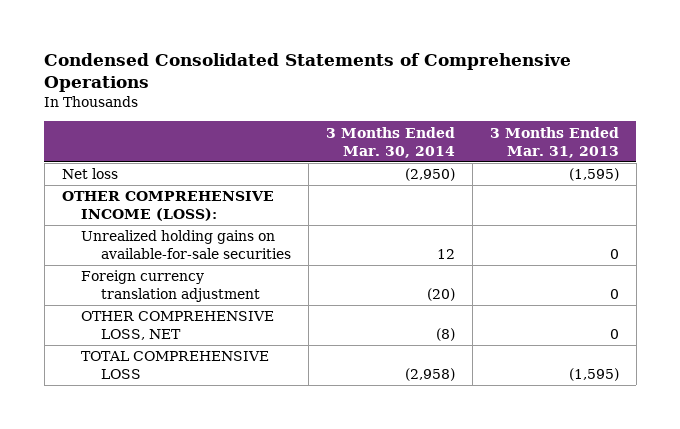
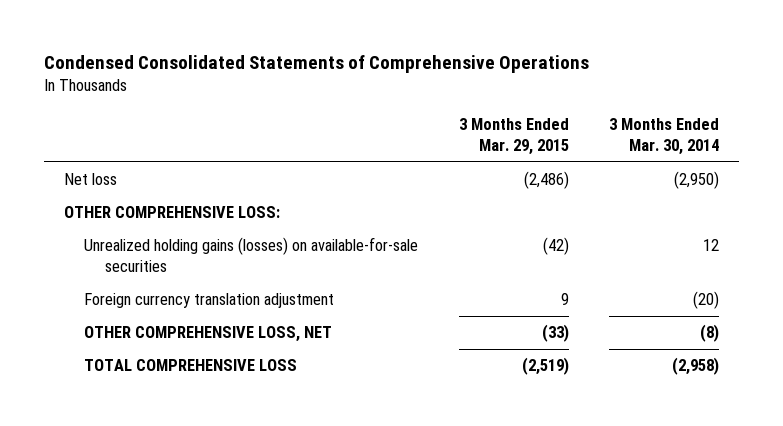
[489,126,619,158] 3 Months Ended Mar. 31, 2013 -> none
none -> [458,118,569,155] 3 Months Ended Mar. 29, 2015
[61,191,274,222] OTHER COMPREHENSIVE INCOME (LOSS): -> [64,206,281,219] OTHER COMPREHENSIVE LOSS:
[81,230,291,260] Unrealized holding gains on available-for-sale securities -> [84,237,419,273] Unrealized holding gains (losses) on available-for-sale securities

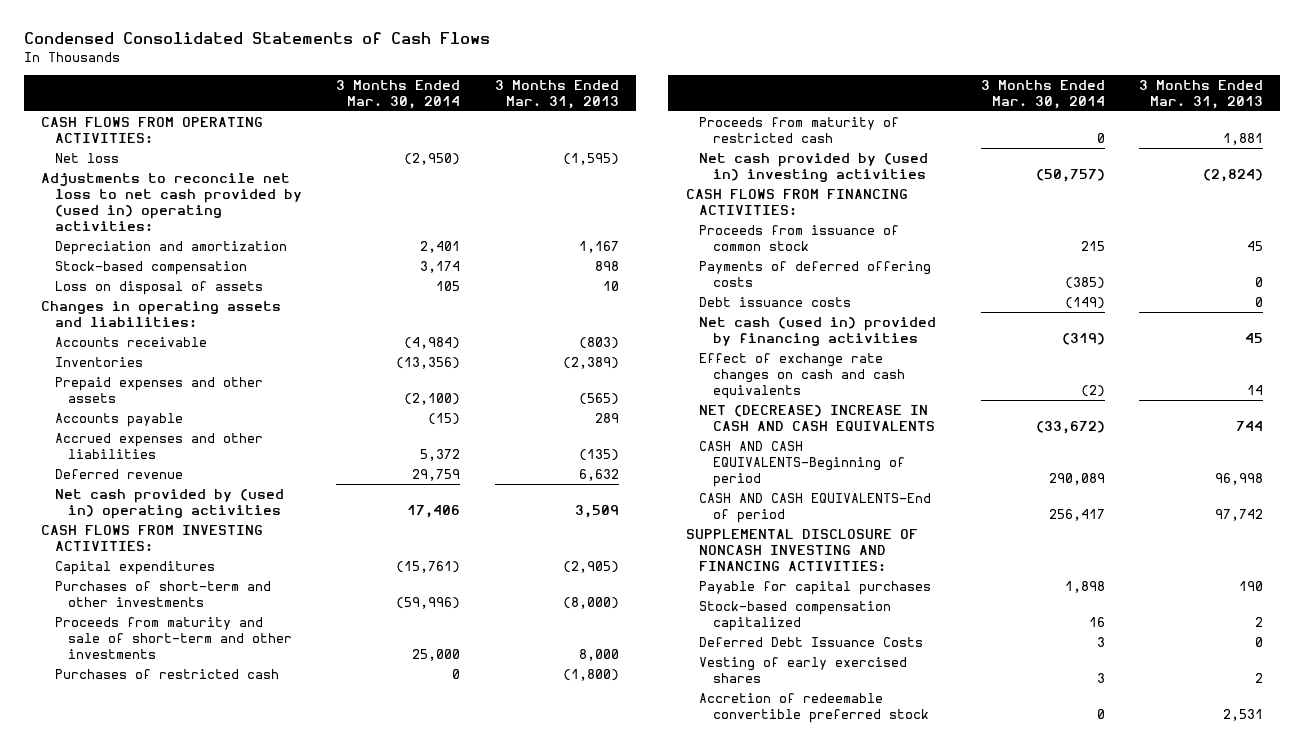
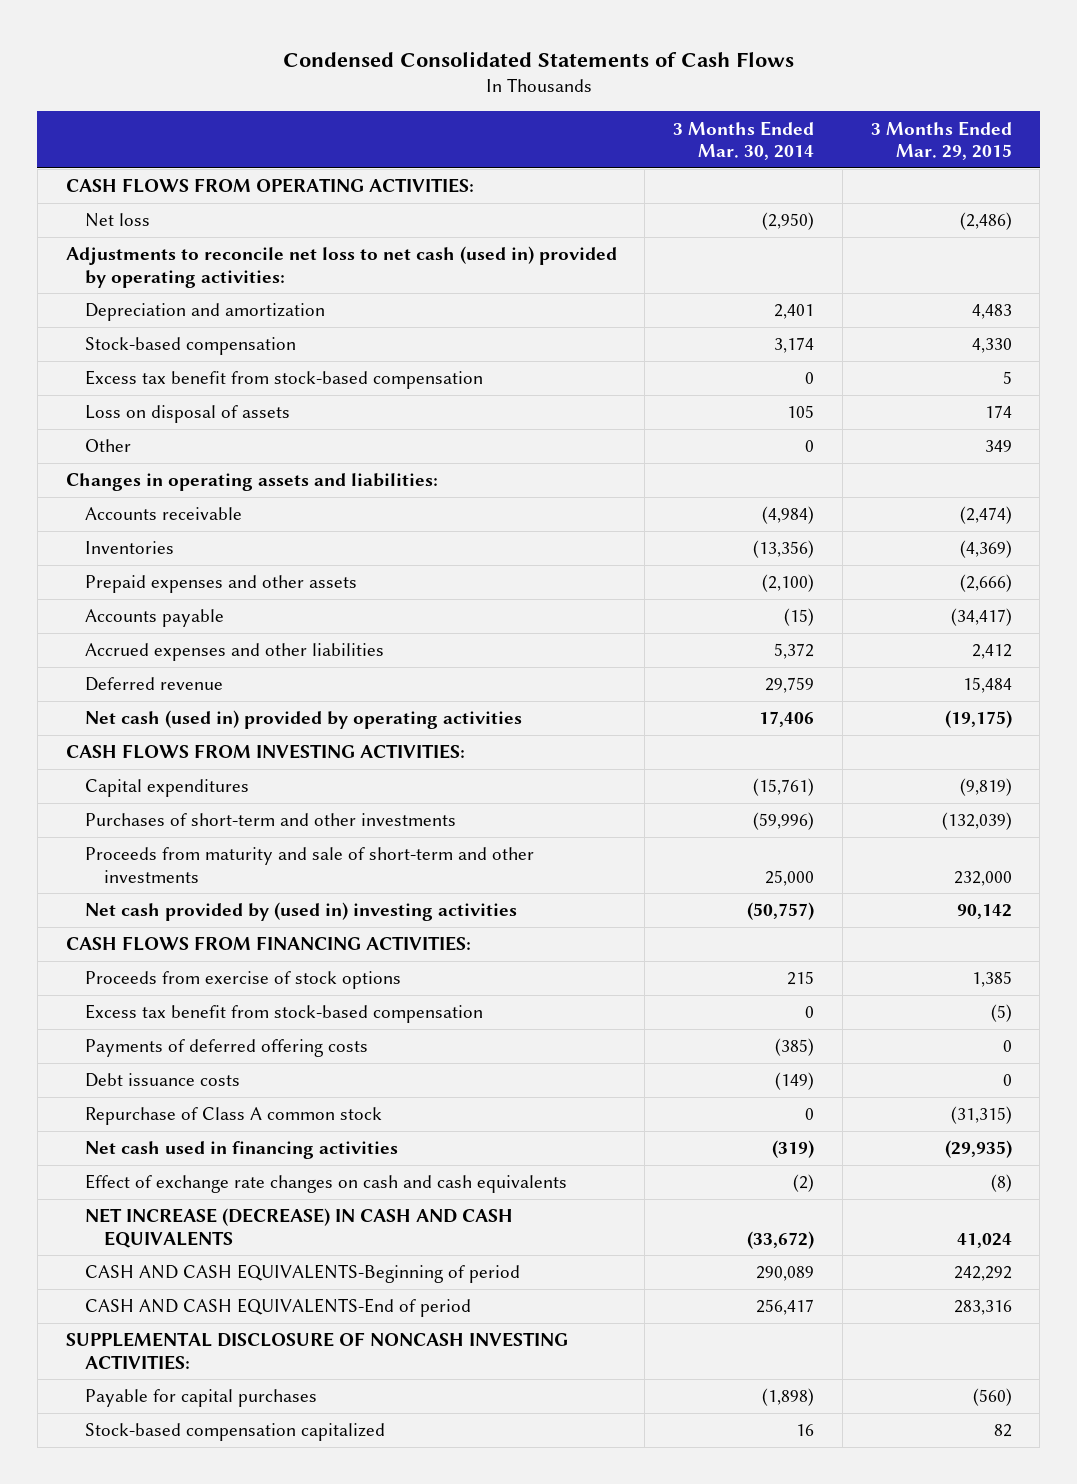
[494,79,619,109] 3 Months Ended Mar. 31, 2013 -> none
none -> [870,120,1012,160] 3 Months Ended Mar. 29, 2015
[41,173,302,232] Adjustments to reconcile net loss to net cash provided by (used in) operating activities: -> [65,246,617,288] Adjustments to reconcile net loss to net cash (used in) provided by operating activities:
none -> [84,370,483,390] Excess tax benefit from stock-based compensation
none -> [84,439,131,453] Other
[54,489,284,520] Net cash provided by (used in) operating activities -> [84,710,522,730] Net cash (used in) provided by operating activities
[54,669,279,680] Purchases of restricted cash -> none
[699,117,900,144] Proceeds from maturity of restricted cash -> none
[699,225,900,252] Proceeds from issuance of common stock -> [84,971,401,990] Proceeds from exercise of stock options
none -> [84,1004,483,1024] Excess tax benefit from stock-based compensation
none -> [84,1107,382,1126] Repurchase of Class A common stock
[699,317,937,347] Net cash (used in) provided by financing activities -> [84,1141,398,1160] Net cash used in financing activities
[699,405,935,432] NET (DECREASE) INCREASE IN CASH AND CASH EQUIVALENTS -> [84,1208,513,1248] NET INCREASE (DECREASE) IN CASH AND CASH EQUIVALENTS
[685,529,918,572] SUPPLEMENTAL DISCLOSURE OF NONCASH INVESTING AND FINANCING ACTIVITIES: -> [65,1332,568,1370] SUPPLEMENTAL DISCLOSURE OF NONCASH INVESTING ACTIVITIES:
[1064,581,1105,594] 1,898 -> [762,1388,815,1407] (1,898)
[699,637,924,648] Deferred Debt Issuance Costs -> none
[699,657,908,684] Vesting of early exercised shares -> none
[699,693,929,724] Accretion of redeemable convertible preferred stock -> none

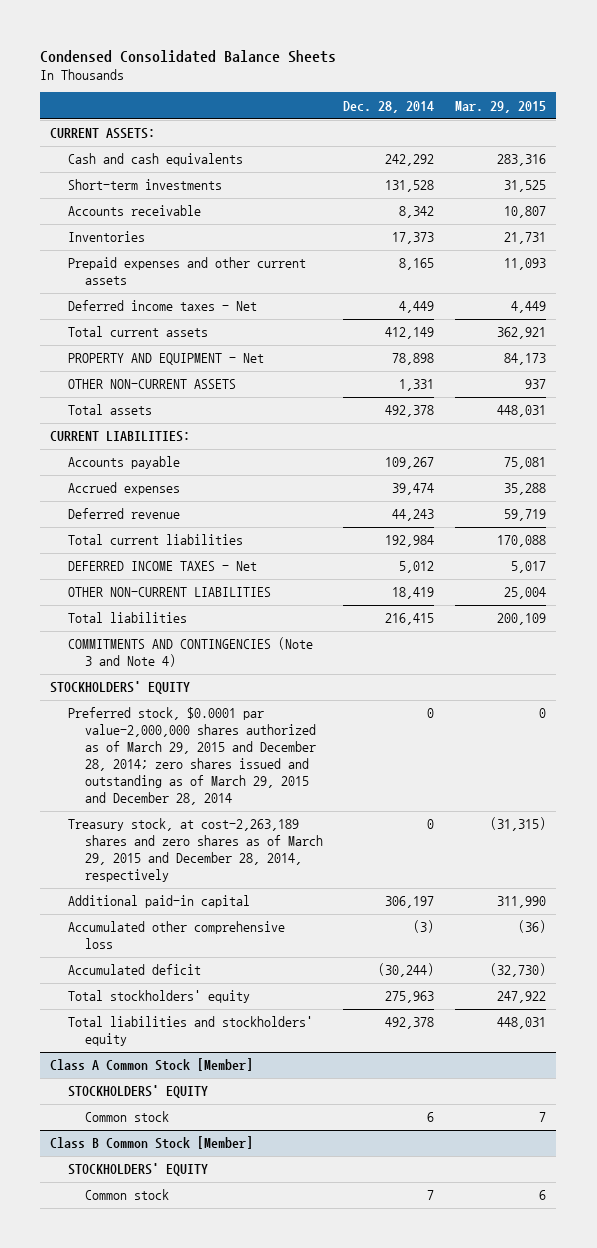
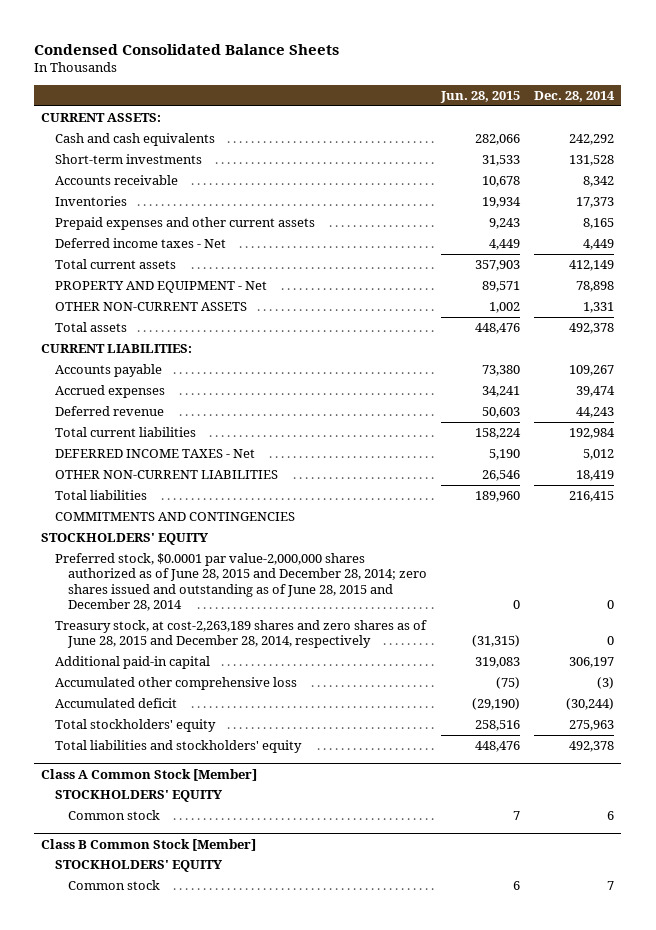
[455,100,547,113] Mar. 29, 2015 -> none
none -> [439,91,520,104] Jun. 28, 2015
[67,637,313,668] COMMITMENTS AND CONTINGENCIES (Note 3 and Note 4) -> [54,511,295,521] COMMITMENTS AND CONTINGENCIES
[67,707,316,806] Preferred stock, $0.0001 par value-2,000,000 shares authorized as of March 29, 2015 and December 28, 2014; zero shares issued and outstanding as of March 29, 2015 and December 28, 2014 -> [54,552,427,612] Preferred stock, $0.0001 par value-2,000,000 shares authorized as of June 28, 2015 and December 28, 2014; zero shares issued and outstanding as of June 28, 2015 and December 28, 2014
[67,818,323,883] Treasury stock, at cost-2,263,189 shares and zero shares as of March 29, 2015 and December 28, 2014, respectively -> [54,619,427,649] Treasury stock, at cost-2,263,189 shares and zero shares as of June 28, 2015 and December 28, 2014, respectively

